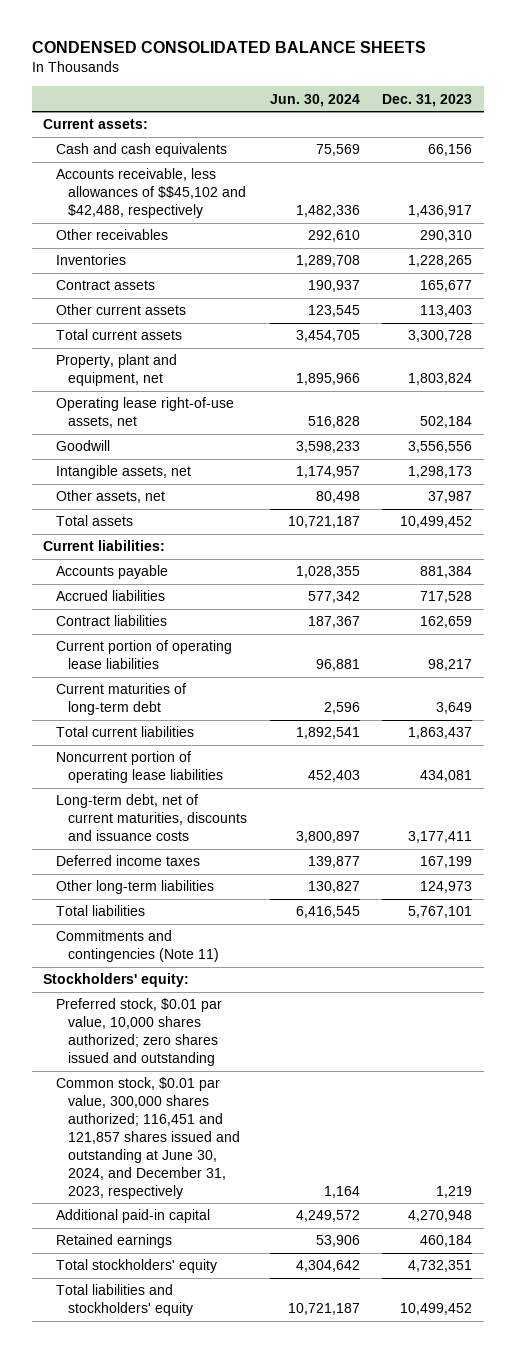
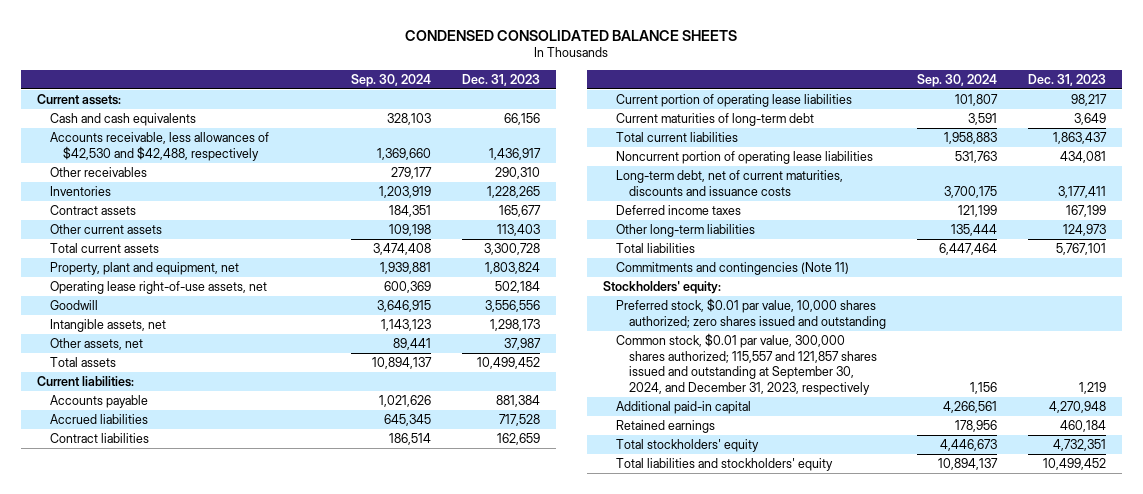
[269,93,360,107] Jun. 30, 2024 -> none
none -> [351,73,432,87] Sep. 30, 2024
[55,168,247,219] Accounts receivable, less allowances of $$45,102 and $42,488, respectively -> [50,132,270,161] Accounts receivable, less allowances of $42,530 and $42,488, respectively
[55,1077,241,1199] Common stock, $0.01 par value, 300,000 shares authorized; 116,451 and 121,857 shares issued and outstanding at June 30, 2024, and December 31, 2023, respectively -> [615,333,878,395] Common stock, $0.01 par value, 300,000 shares authorized; 115,557 and 121,857 shares issued and outstanding at September 30, 2024, and December 31, 2023, respectively

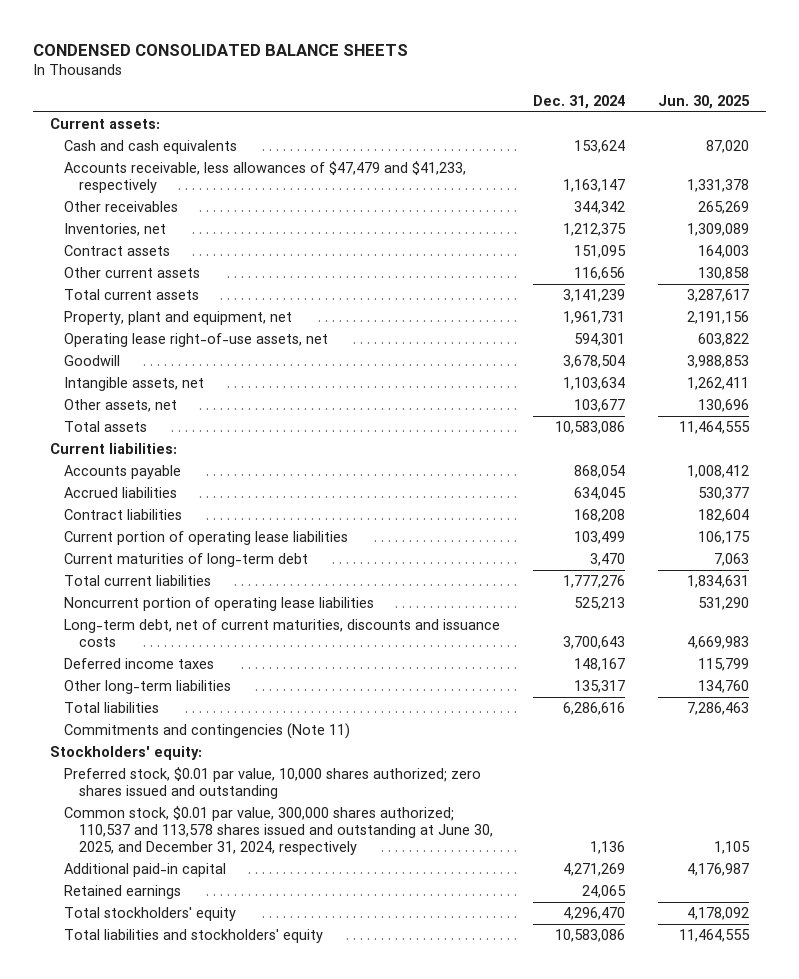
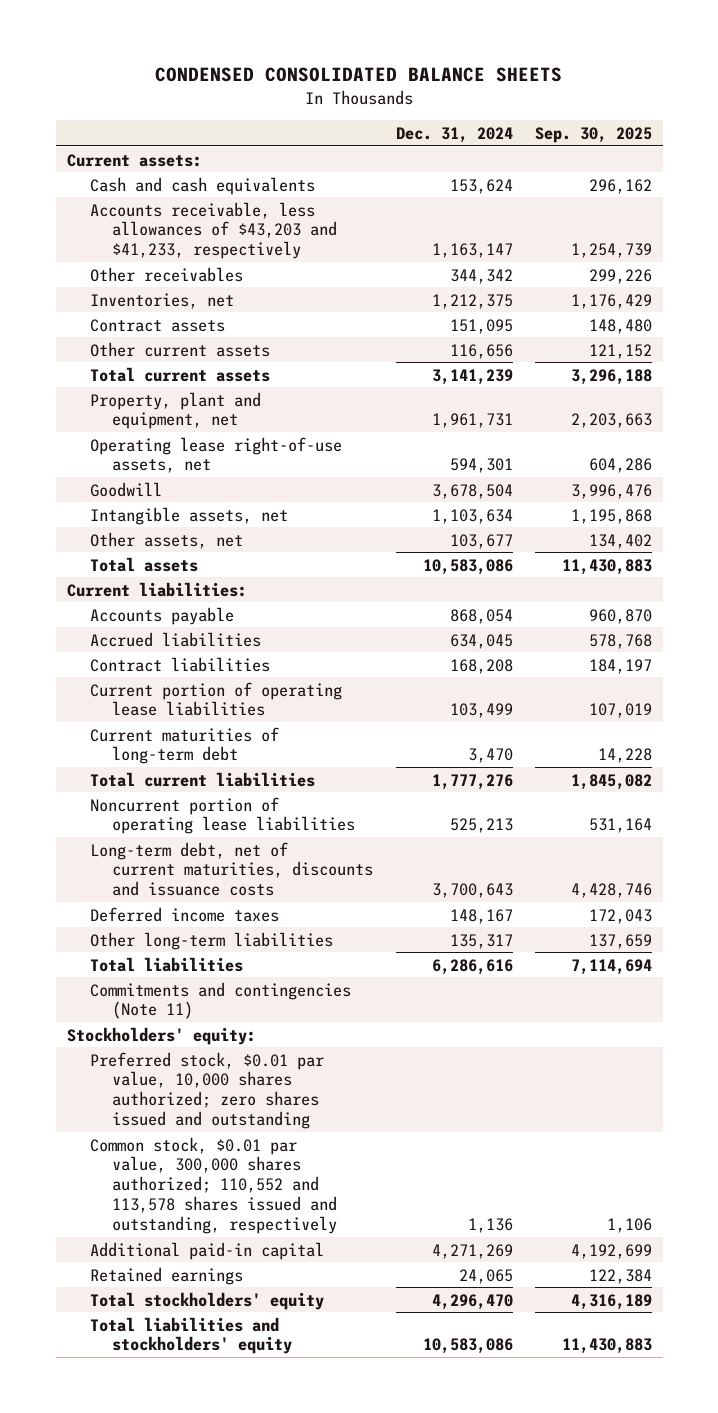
[658,94,751,109] Jun. 30, 2025 -> none
none -> [534,126,652,143] Sep. 30, 2025
[64,161,467,194] Accounts receivable, less allowances of $47,479 and $41,233, respectively -> [89,201,338,260] Accounts receivable, less allowances of $43,203 and $41,233, respectively
[64,806,494,856] Common stock, $0.01 par value, 300,000 shares authorized; 110,537 and 113,578 shares issued and outstanding at June 30, 2025, and December 31, 2024, respectively -> [89,1136,338,1234] Common stock, $0.01 par value, 300,000 shares authorized; 110,552 and 113,578 shares issued and outstanding, respectively

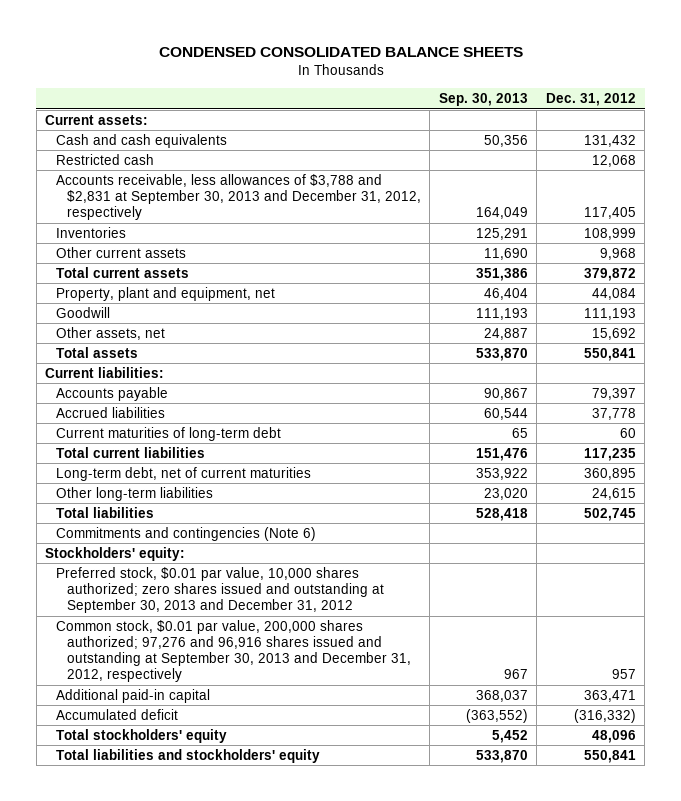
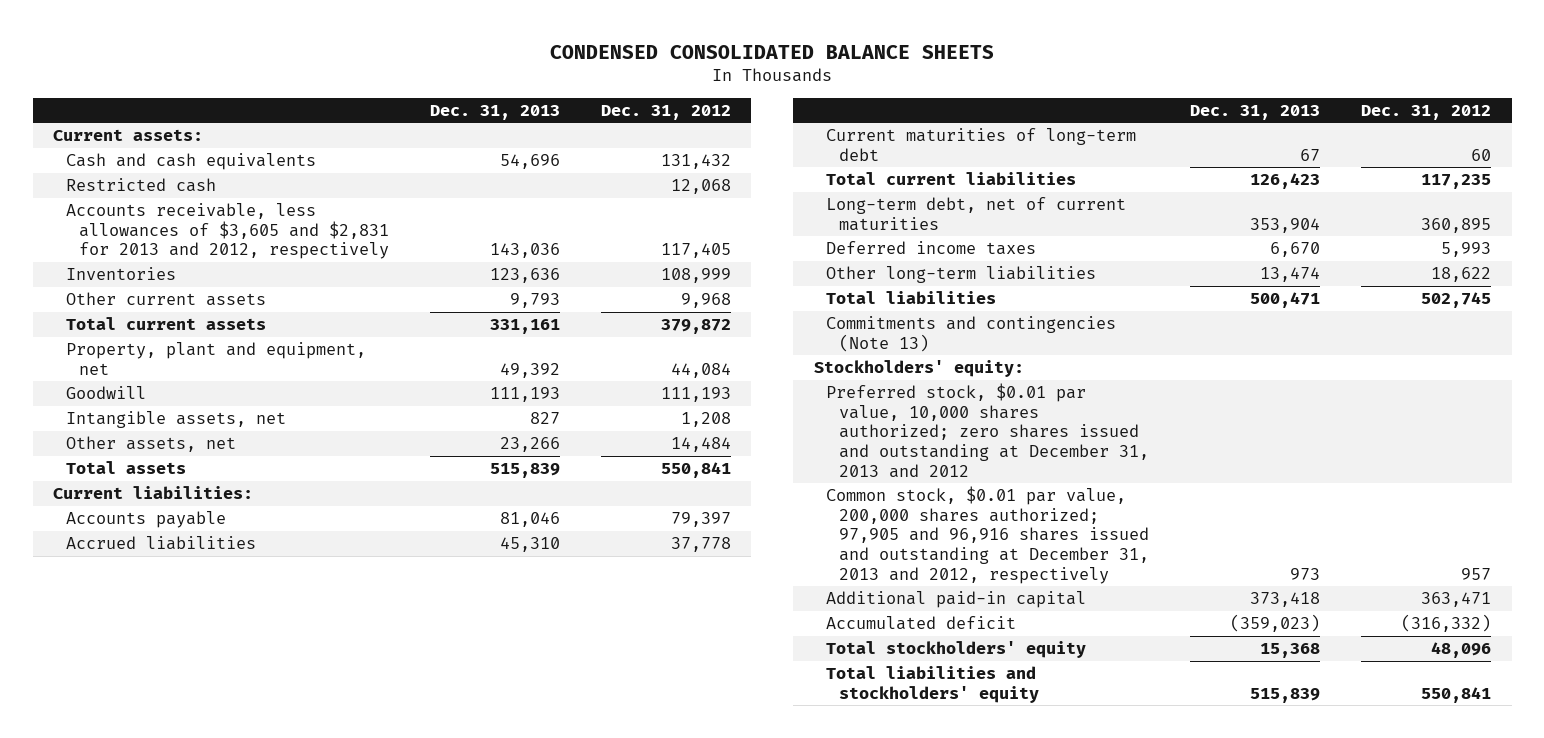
[438,93,528,107] Sep. 30, 2013 -> none
none -> [429,104,560,120] Dec. 31, 2013
[56,173,421,220] Accounts receivable, less allowances of $3,788 and $2,831 at September 30, 2013 and December 31, 2012, respectively -> [66,203,389,260] Accounts receivable, less allowances of $3,605 and $2,831 for 2013 and 2012, respectively
none -> [66,411,287,429] Intangible assets, net
[591,327,636,340] 15,692 -> [670,437,731,453] 14,484
none -> [826,241,1037,256] Deferred income taxes
[591,487,636,500] 24,615 -> [1431,267,1492,283] 18,622
[56,526,317,541] Commitments and contingencies (Note 6) -> [826,316,1117,352] Commitments and contingencies (Note 13)
[56,566,384,613] Preferred stock, $0.01 par value, 10,000 shares authorized; zero shares issued and outstanding at September 30, 2013 and December 31, 2012 -> [826,383,1150,478] Preferred stock, $0.01 par value, 10,000 shares authorized; zero shares issued and outstanding at December 31, 2013 and 2012
[56,619,411,683] Common stock, $0.01 par value, 200,000 shares authorized; 97,276 and 96,916 shares issued and outstanding at September 30, 2013 and December 31, 2012, respectively -> [826,486,1150,584] Common stock, $0.01 par value, 200,000 shares authorized; 97,905 and 96,916 shares issued and outstanding at December 31, 2013 and 2012, respectively

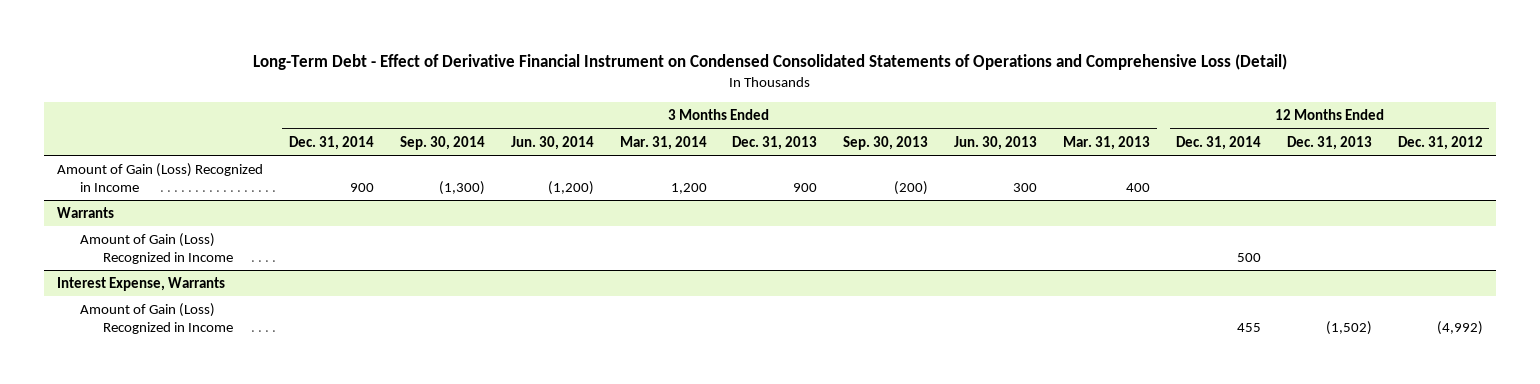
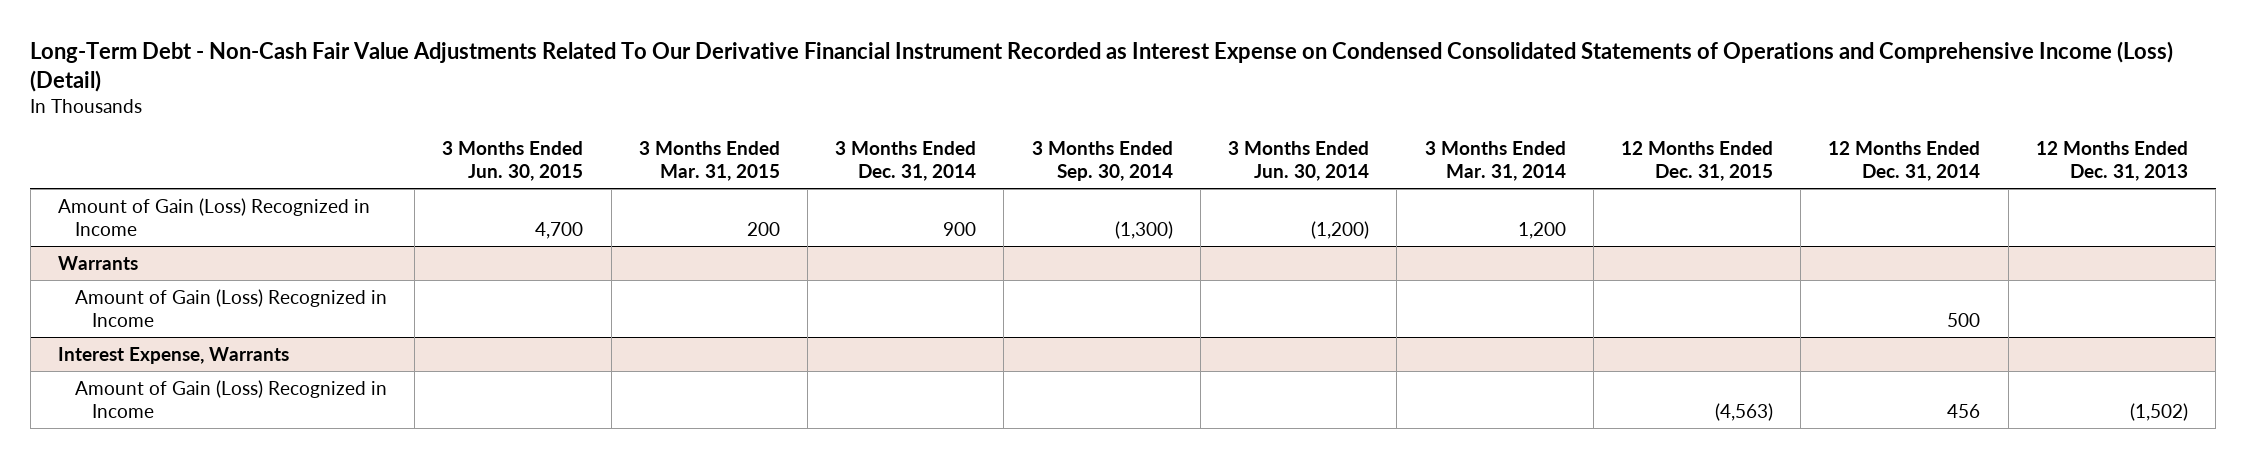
[252,54,1287,71] Long-Term Debt - Effect of Derivative Financial Instrument on Condensed Consolidated Statements of Operations and Comprehensive Loss (Detail) -> [30,41,2174,92] Long-Term Debt - Non-Cash Fair Value Adjustments Related To Our Derivative Financial Instrument Recorded as Interest Expense on Condensed Consolidated Statements of Operations and Comprehensive Income (Loss) (Detail)
[732,135,818,150] Dec. 31, 2013 -> none
[843,135,929,150] Sep. 30, 2013 -> none
[954,135,1038,150] Jun. 30, 2013 -> none
[1063,135,1151,150] Mar. 31, 2013 -> none
[1397,135,1483,150] Dec. 31, 2012 -> none
none -> [442,141,584,182] 3 Months Ended Jun. 30, 2015
none -> [638,141,780,182] 3 Months Ended Mar. 31, 2015
none -> [1620,141,1773,182] 12 Months Ended Dec. 31, 2015
[1237,322,1262,332] 455 -> [1947,403,1981,418] 456

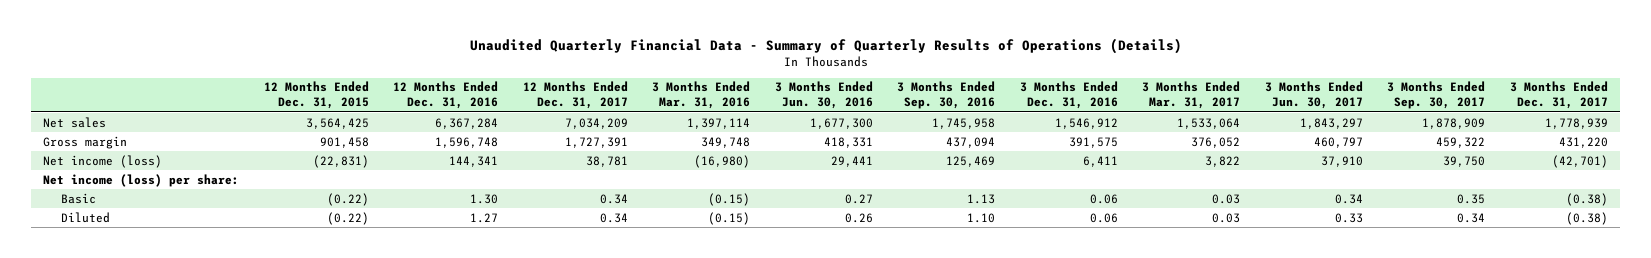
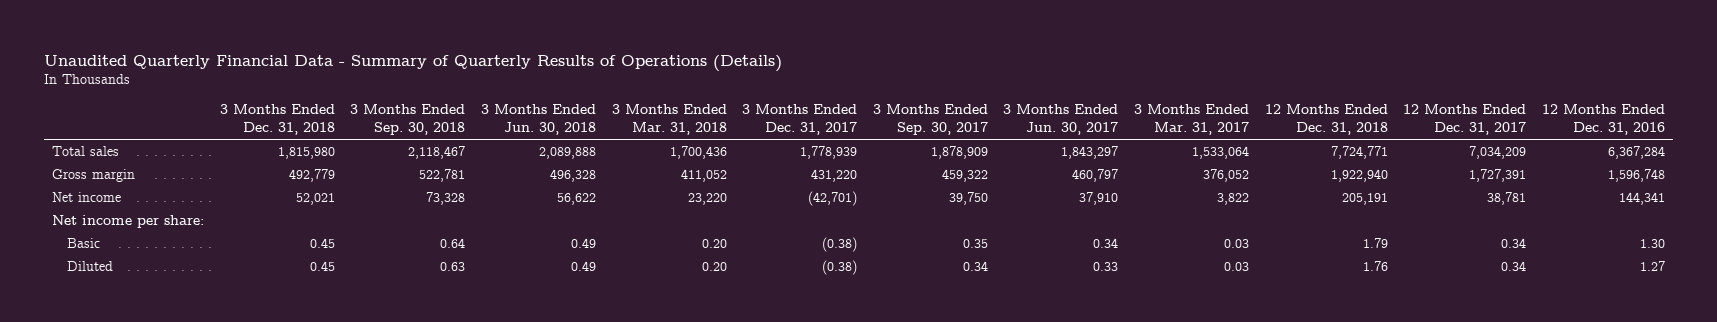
[263,81,369,110] 12 Months Ended Dec. 31, 2015 -> none
[652,81,751,110] 3 Months Ended Mar. 31, 2016 -> none
[774,81,873,110] 3 Months Ended Jun. 30, 2016 -> none
[897,81,996,110] 3 Months Ended Sep. 30, 2016 -> none
[1019,81,1118,110] 3 Months Ended Dec. 31, 2016 -> none
none -> [219,104,335,136] 3 Months Ended Dec. 31, 2018
none -> [350,104,466,136] 3 Months Ended Sep. 30, 2018
none -> [480,104,596,136] 3 Months Ended Jun. 30, 2018
none -> [611,104,727,136] 3 Months Ended Mar. 31, 2018
none -> [1264,104,1388,136] 12 Months Ended Dec. 31, 2018
[43,116,107,128] Net sales -> [51,146,119,157] Total sales
[43,154,163,168] Net income (loss) -> [51,192,121,203] Net income
[43,173,240,187] Net income (loss) per share: -> [51,215,204,229] Net income per share:

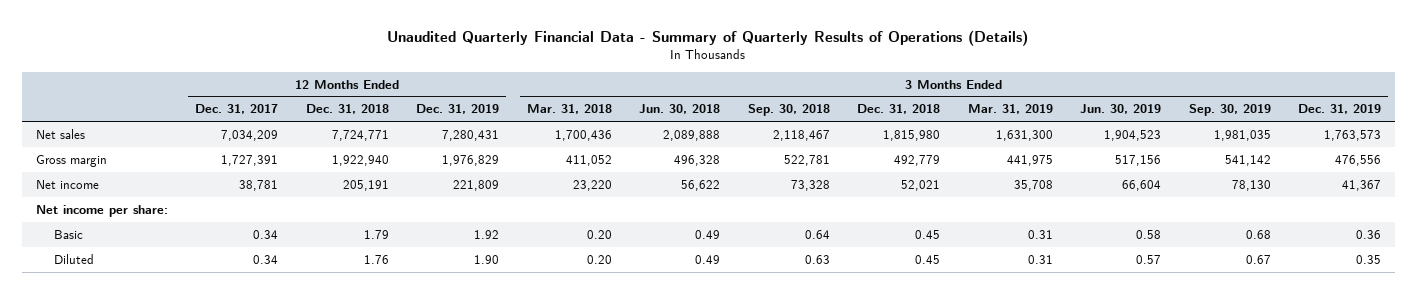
[742,104,858,136] 3 Months Ended Dec. 31, 2017 -> none
[872,104,988,136] 3 Months Ended Sep. 30, 2017 -> none
[1003,104,1119,136] 3 Months Ended Jun. 30, 2017 -> none
[1134,104,1250,136] 3 Months Ended Mar. 31, 2017 -> none
[1542,104,1666,136] 12 Months Ended Dec. 31, 2016 -> none
none -> [416,104,500,115] Dec. 31, 2019
none -> [967,104,1053,115] Mar. 31, 2019
none -> [1080,104,1162,115] Jun. 30, 2019
none -> [1188,104,1271,117] Sep. 30, 2019
none -> [1298,104,1382,115] Dec. 31, 2019
[51,146,119,157] Total sales -> [35,128,85,139] Net sales

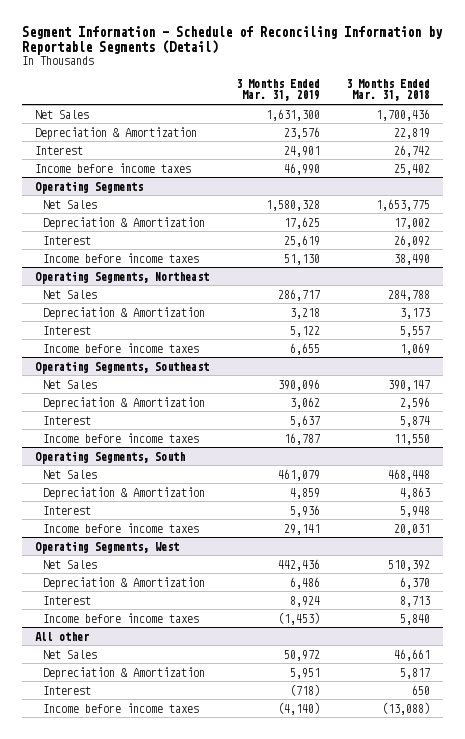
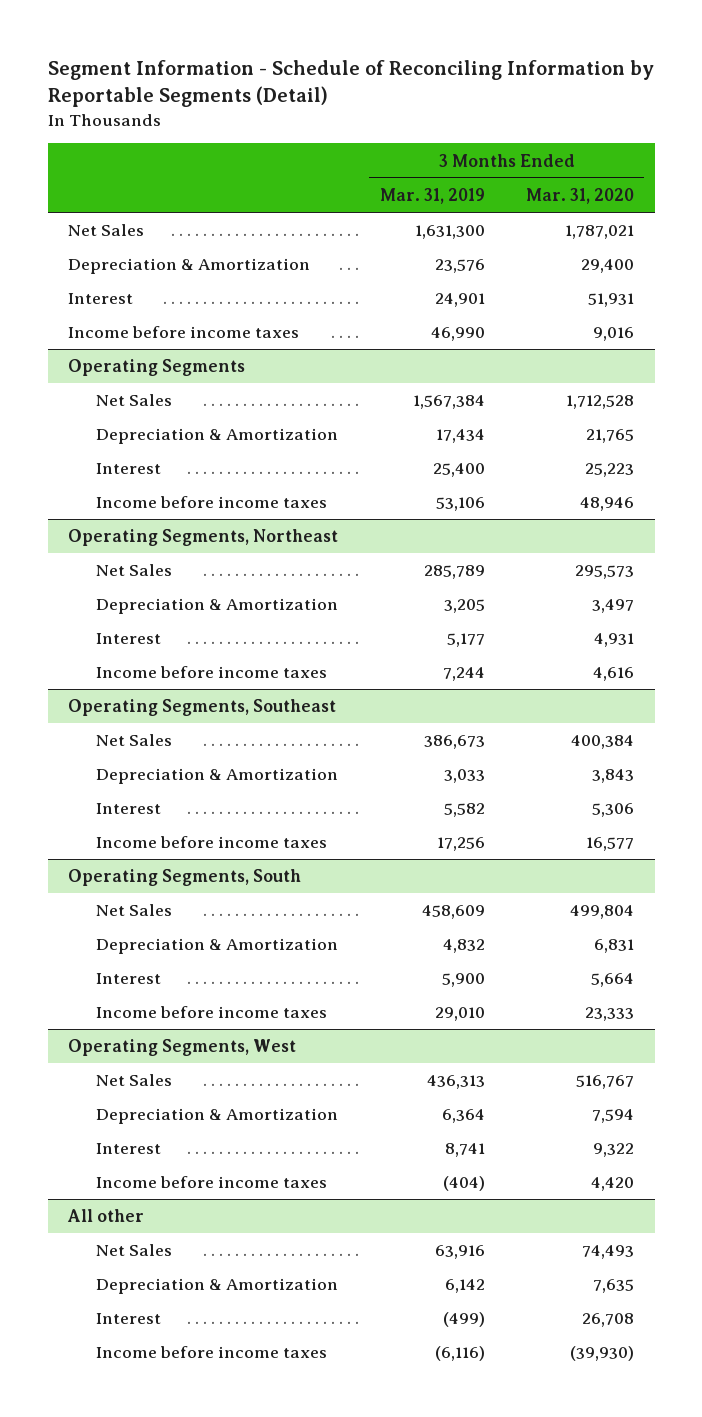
[345,78,430,102] 3 Months Ended Mar. 31, 2018 -> none
none -> [525,188,634,205] Mar. 31, 2020
[265,199,320,211] 1,580,328 -> [412,395,485,410] 1,567,384
[283,216,320,229] 17,625 -> [435,429,485,444] 17,434
[283,234,320,247] 25,619 -> [432,463,485,478] 25,400
[283,253,320,265] 51,130 -> [435,497,485,512] 53,106
[277,288,320,301] 286,717 -> [423,565,485,580] 285,789
[289,307,320,319] 3,218 -> [443,599,485,614] 3,205
[289,325,320,337] 5,122 -> [446,633,485,648] 5,177
[289,342,320,355] 6,655 -> [442,667,485,682] 7,244
[277,378,320,391] 390,096 -> [423,735,485,750] 386,673
[289,396,320,409] 3,062 -> [443,769,485,784] 3,033
[289,414,320,427] 5,637 -> [443,803,485,818] 5,582
[283,432,320,445] 16,787 -> [436,837,485,852] 17,256
[277,468,320,481] 461,079 -> [421,905,485,920] 458,609
[289,487,320,499] 4,859 -> [442,939,485,954] 4,832
[289,504,320,517] 5,936 -> [441,973,485,988] 5,900
[283,523,320,535] 29,141 -> [434,1007,485,1022] 29,010
[277,558,320,571] 442,436 -> [426,1075,485,1090] 436,313
[289,576,320,589] 6,486 -> [441,1109,485,1124] 6,364
[289,595,320,607] 8,924 -> [444,1143,485,1158] 8,741
[277,611,320,625] (1,453) -> [442,1176,485,1192] (404)
[283,649,320,661] 50,972 -> [434,1245,485,1260] 63,916
[289,667,320,679] 5,951 -> [444,1279,485,1294] 6,142
[289,683,320,696] (718) -> [442,1312,485,1328] (499)
[277,701,320,715] (4,140) -> [434,1346,485,1362] (6,116)

